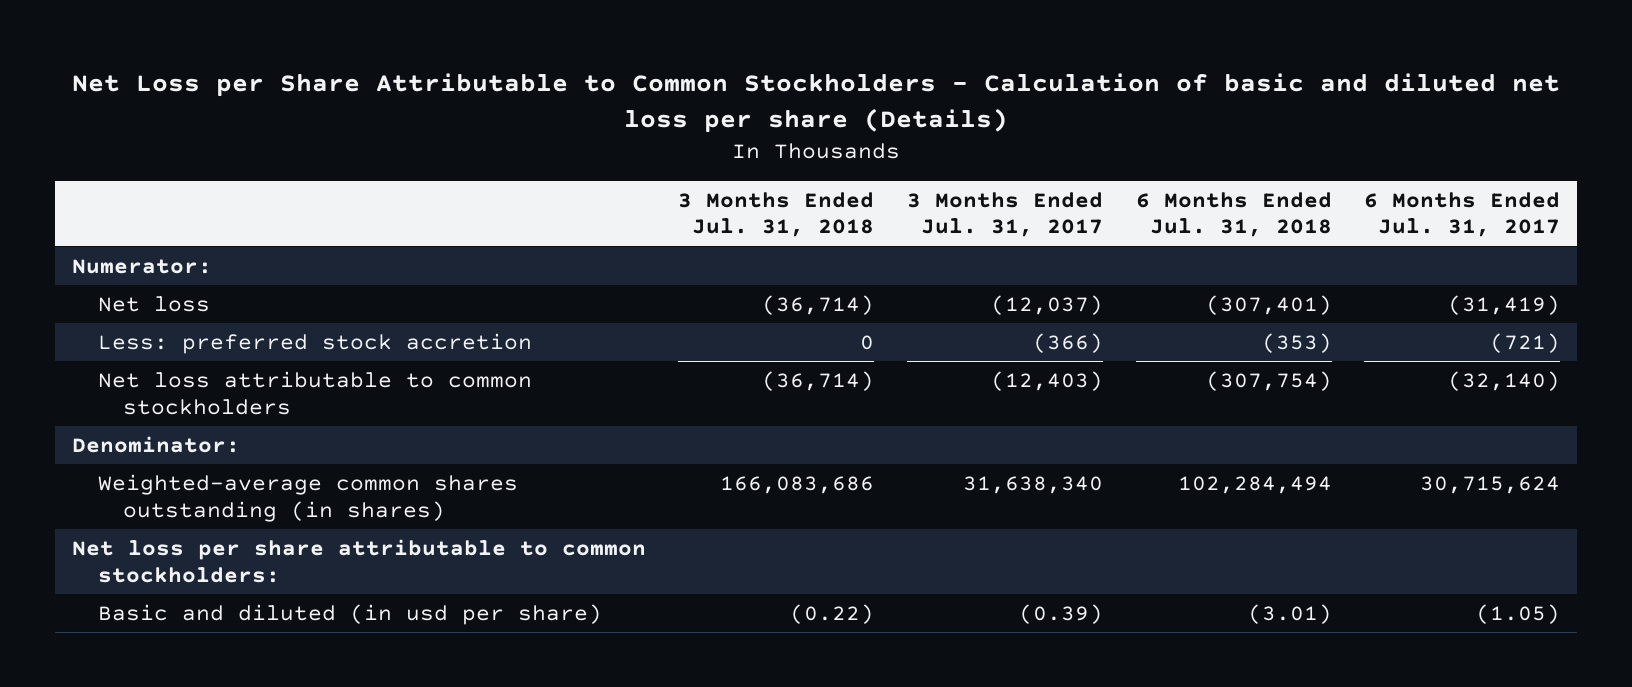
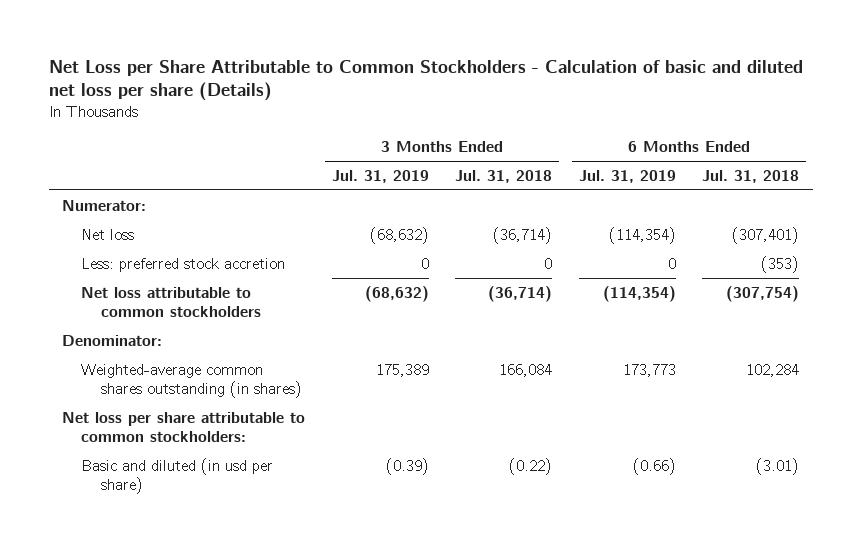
[906,191,1103,238] 3 Months Ended Jul. 31, 2017 -> none
[1364,191,1561,238] 6 Months Ended Jul. 31, 2017 -> none
none -> [331,169,429,183] Jul. 31, 2019
none -> [578,169,676,183] Jul. 31, 2019
[720,475,875,494] 166,083,686 -> [499,363,553,377] 166,084
[1177,475,1332,494] 102,284,494 -> [746,363,800,377] 102,284

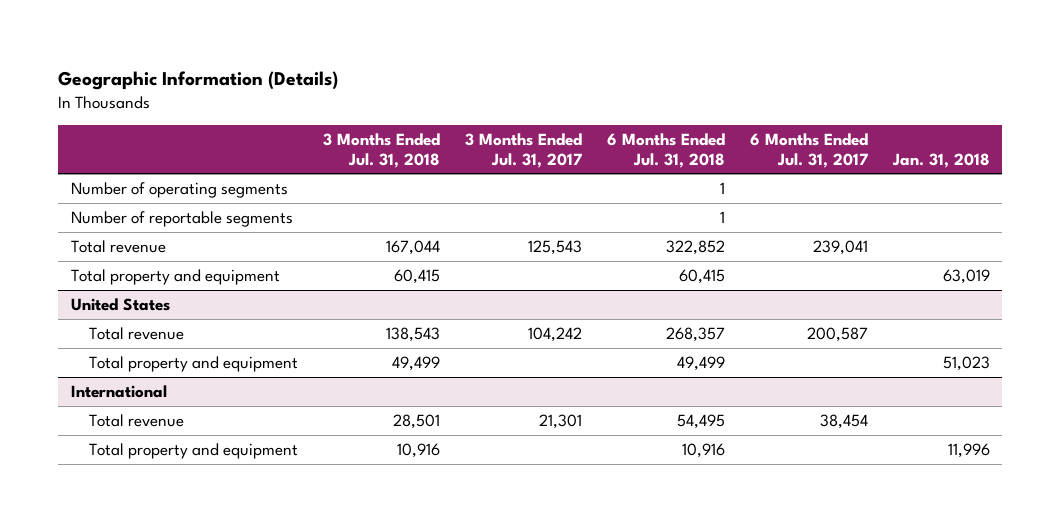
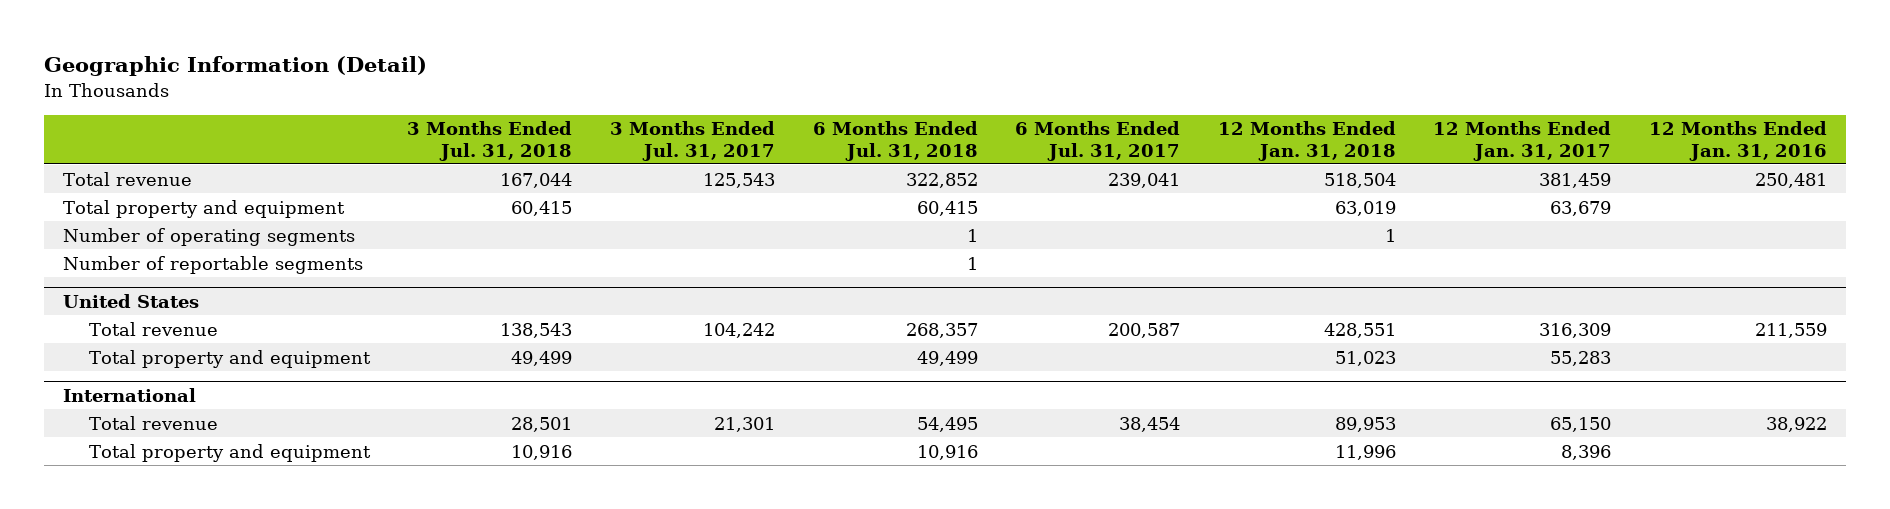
[58,70,339,90] Geographic Information (Details) -> [44,56,428,77] Geographic Information (Detail)
[891,152,990,168] Jan. 31, 2018 -> none
none -> [1217,121,1396,161] 12 Months Ended Jan. 31, 2018
none -> [1433,121,1612,161] 12 Months Ended Jan. 31, 2017
none -> [1649,121,1828,161] 12 Months Ended Jan. 31, 2016
[70,181,288,198] Number of operating segments -> [62,227,355,246] Number of operating segments
[70,210,293,227] Number of reportable segments -> [62,255,363,274] Number of reportable segments

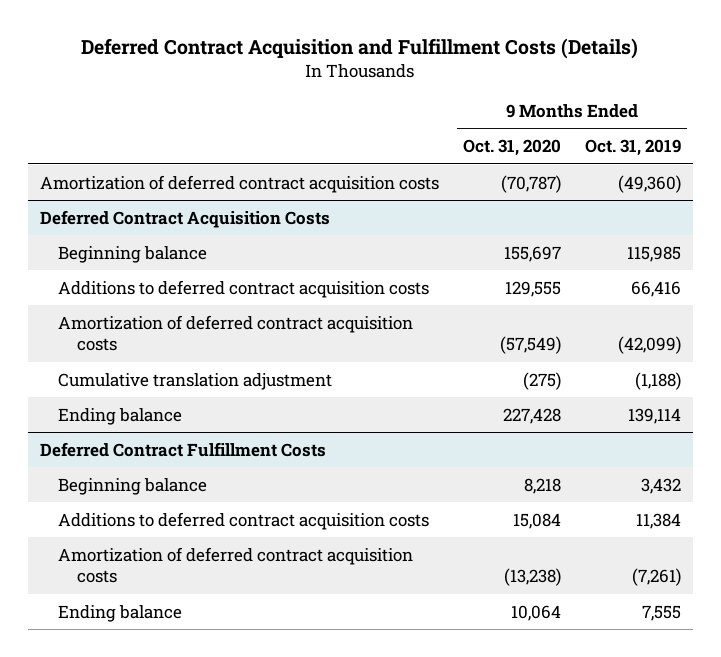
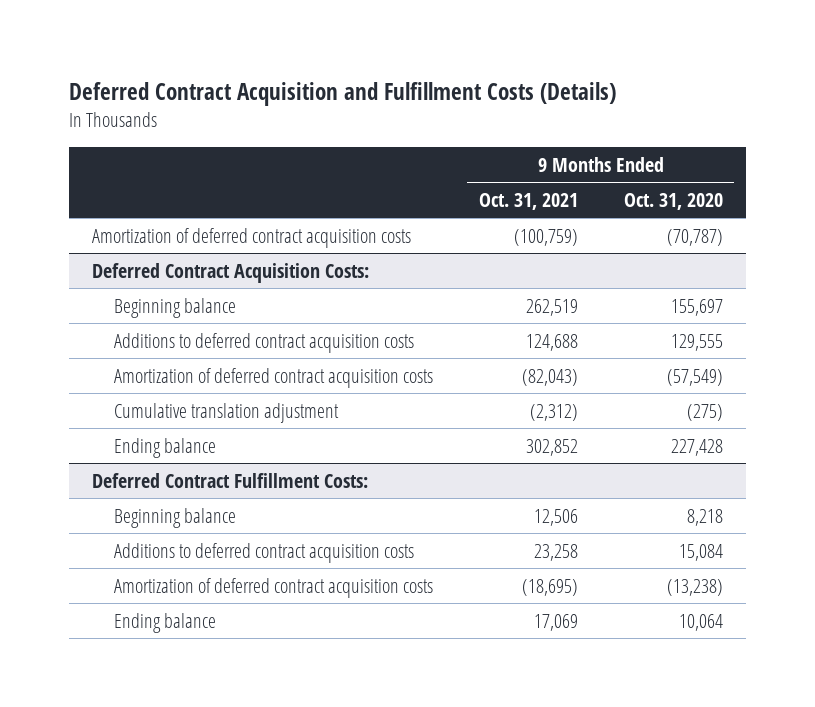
[584,139,681,157] Oct. 31, 2019 -> none
none -> [478,192,578,210] Oct. 31, 2021
[39,209,330,228] Deferred Contract Acquisition Costs -> [91,262,369,283] Deferred Contract Acquisition Costs:
[39,441,326,457] Deferred Contract Fulfillment Costs -> [91,472,368,488] Deferred Contract Fulfillment Costs:

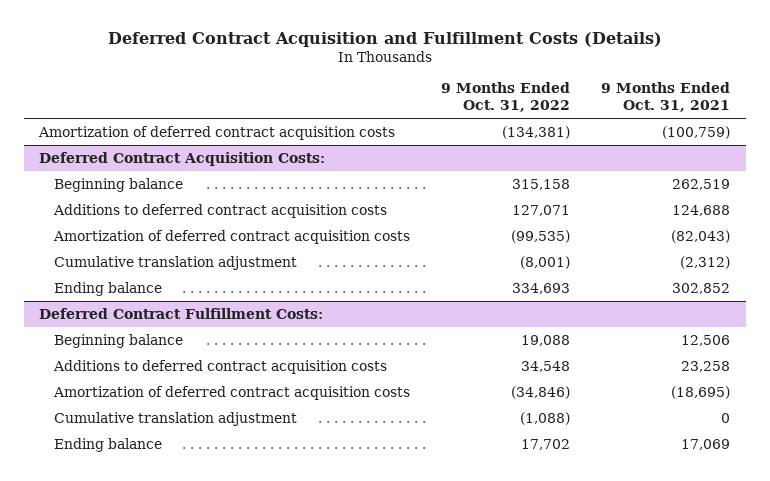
[623,192,723,210] Oct. 31, 2020 -> none
none -> [441,82,571,113] 9 Months Ended Oct. 31, 2022
none -> [53,411,297,426] Cumulative translation adjustment

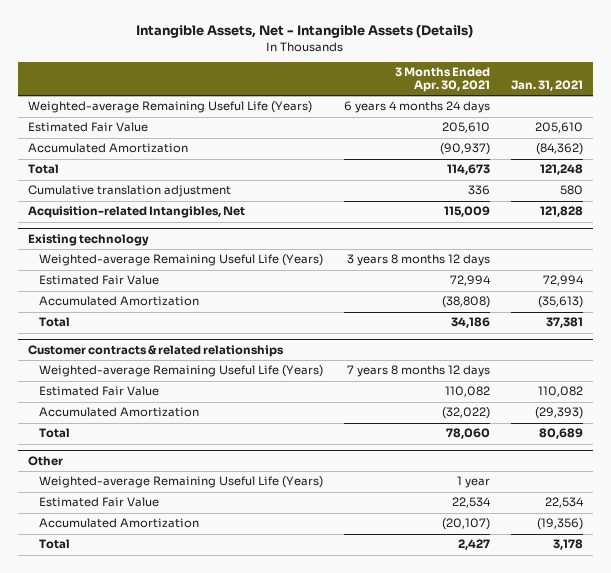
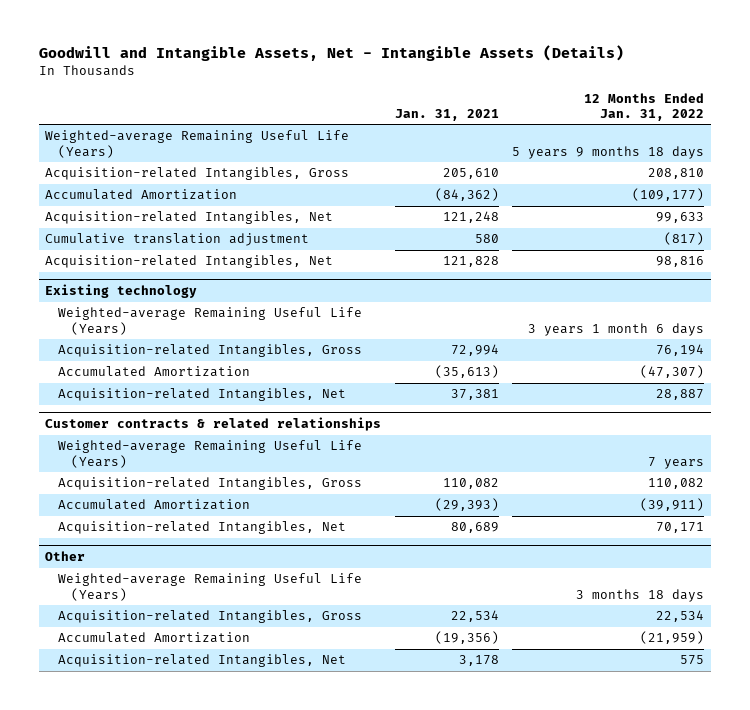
[136,24,474,39] Intangible Assets, Net - Intangible Assets (Details) -> [38,44,624,61] Goodwill and Intangible Assets, Net - Intangible Assets (Details)
[394,67,490,93] 3 Months Ended Apr. 30, 2021 -> none
none -> [584,92,705,121] 12 Months Ended Jan. 31, 2022
[28,122,149,133] Estimated Fair Value -> [45,167,350,181] Acquisition-related Intangibles, Gross
[28,164,60,175] Total -> [45,211,334,225] Acquisition-related Intangibles, Net
[38,275,159,286] Estimated Fair Value -> [57,344,362,358] Acquisition-related Intangibles, Gross
[38,317,70,328] Total -> [57,388,346,402] Acquisition-related Intangibles, Net
[38,386,159,397] Estimated Fair Value -> [57,477,362,491] Acquisition-related Intangibles, Gross
[38,428,70,439] Total -> [57,521,346,535] Acquisition-related Intangibles, Net
[38,497,159,508] Estimated Fair Value -> [57,610,362,624] Acquisition-related Intangibles, Gross
[38,539,70,550] Total -> [57,654,346,668] Acquisition-related Intangibles, Net

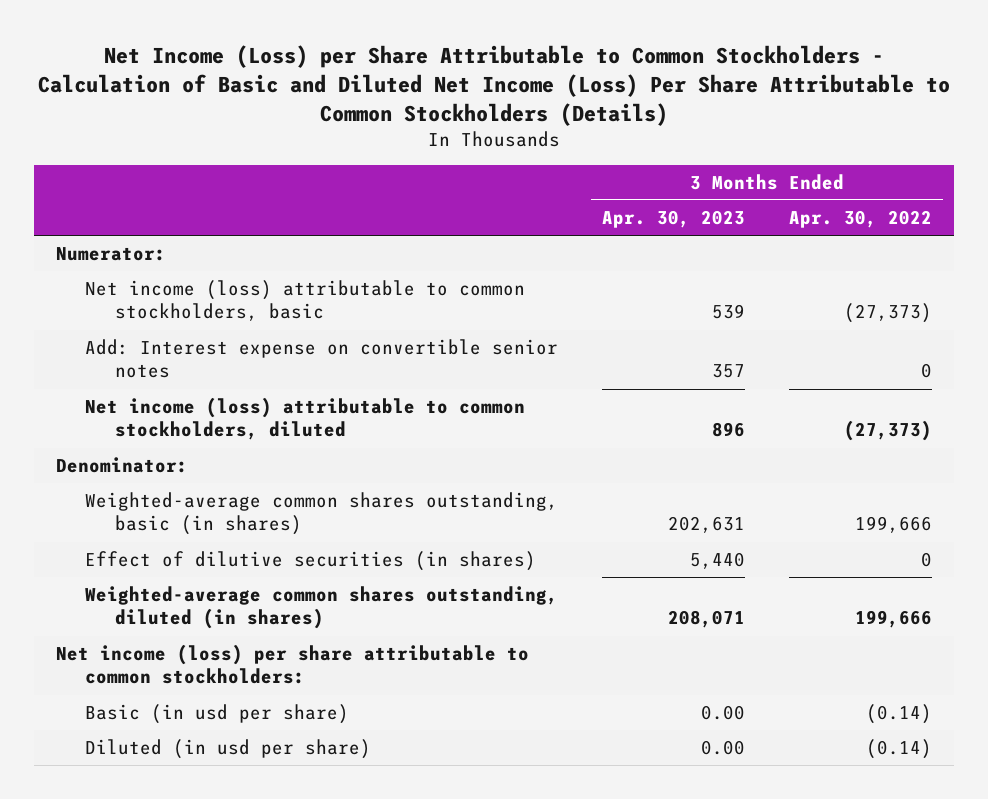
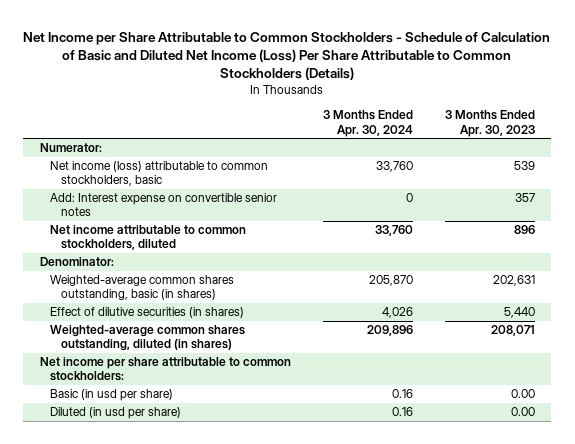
[38,44,951,126] Net Income (Loss) per Share Attributable to Common Stockholders - Calculation of Basic and Diluted Net Income (Loss) Per Share Attributable to Common Stockholders (Details) -> [23,31,551,81] Net Income per Share Attributable to Common Stockholders - Schedule of Calculation of Basic and Diluted Net Income (Loss) Per Share Attributable to Common Stockholders (Details)
[789,210,933,229] Apr. 30, 2022 -> none
none -> [322,110,413,137] 3 Months Ended Apr. 30, 2024
[85,397,526,441] Net income (loss) attributable to common stockholders, diluted -> [50,225,247,251] Net income attributable to common stockholders, diluted
[55,644,529,685] Net income (loss) per share attributable to common stockholders: -> [39,357,291,382] Net income per share attributable to common stockholders:

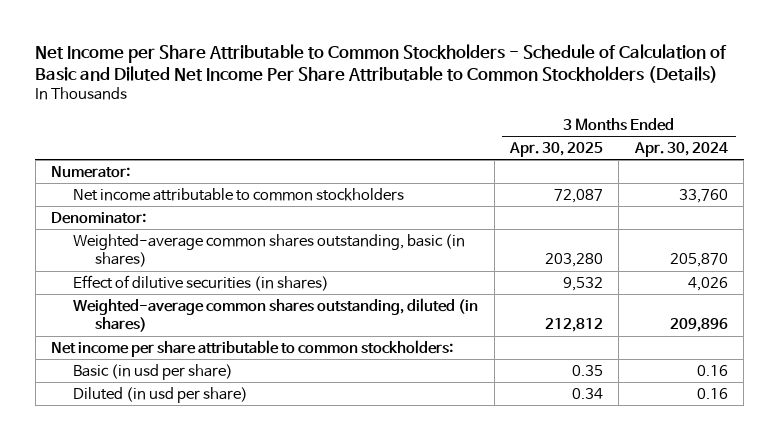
[23,31,551,81] Net Income per Share Attributable to Common Stockholders - Schedule of Calculation of Basic and Diluted Net Income (Loss) Per Share Attributable to Common Stockholders (Details) -> [35,43,728,83] Net Income per Share Attributable to Common Stockholders - Schedule of Calculation of Basic and Diluted Net Income Per Share Attributable to Common Stockholders (Details)
[445,110,536,137] 3 Months Ended Apr. 30, 2023 -> none
none -> [508,142,603,158] Apr. 30, 2025
[50,193,278,217] Add: Interest expense on convertible senior notes -> none
[50,225,247,251] Net income attributable to common stockholders, diluted -> none
[50,161,269,187] Net income (loss) attributable to common stockholders, basic -> [73,187,405,201] Net income attributable to common stockholders

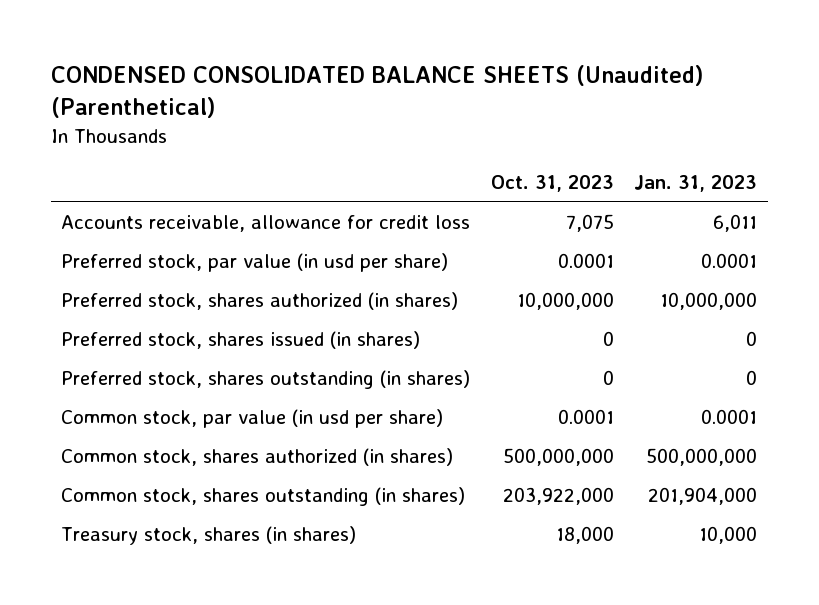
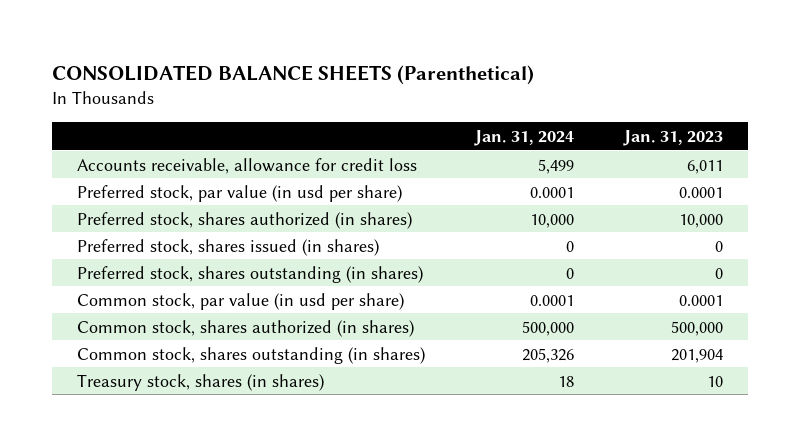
[51,64,704,118] CONDENSED CONSOLIDATED BALANCE SHEETS (Unaudited) (Parenthetical) -> [52,65,535,86] CONSOLIDATED BALANCE SHEETS (Parenthetical)
[490,175,614,193] Oct. 31, 2023 -> none
none -> [474,129,575,146] Jan. 31, 2024
[660,292,758,311] 10,000,000 -> [679,213,724,228] 10,000
[646,448,758,467] 500,000,000 -> [671,320,724,336] 500,000
[648,487,758,506] 201,904,000 -> [671,348,724,363] 201,904
[699,526,758,545] 10,000 -> [707,375,724,387] 10

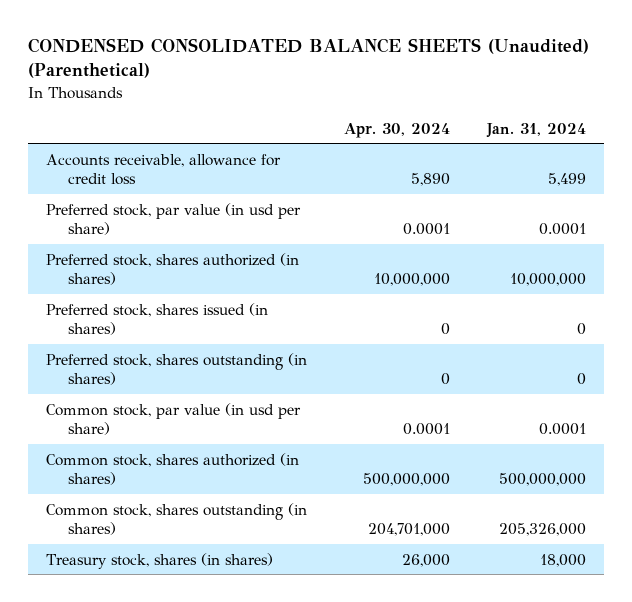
[52,65,535,86] CONSOLIDATED BALANCE SHEETS (Parenthetical) -> [28,38,590,79] CONDENSED CONSOLIDATED BALANCE SHEETS (Unaudited) (Parenthetical)
[623,129,724,146] Jan. 31, 2023 -> none
none -> [344,122,451,138] Apr. 30, 2024
[530,213,575,228] 10,000 -> [509,272,586,286] 10,000,000
[522,320,575,336] 500,000 -> [498,472,586,486] 500,000,000
[522,347,575,363] 205,326 -> [498,522,586,536] 205,326,000
[558,375,575,387] 18 -> [539,553,586,567] 18,000

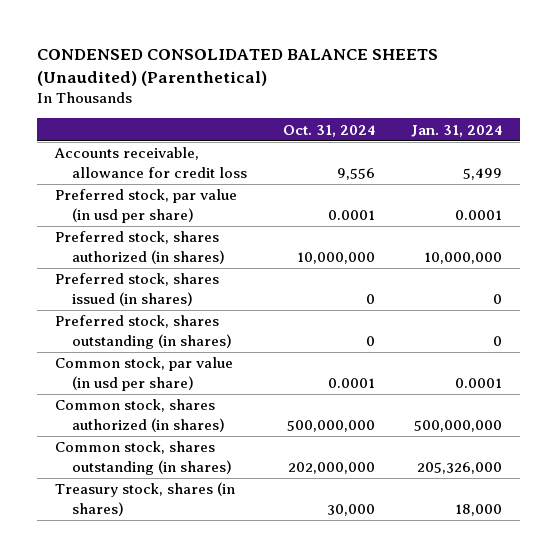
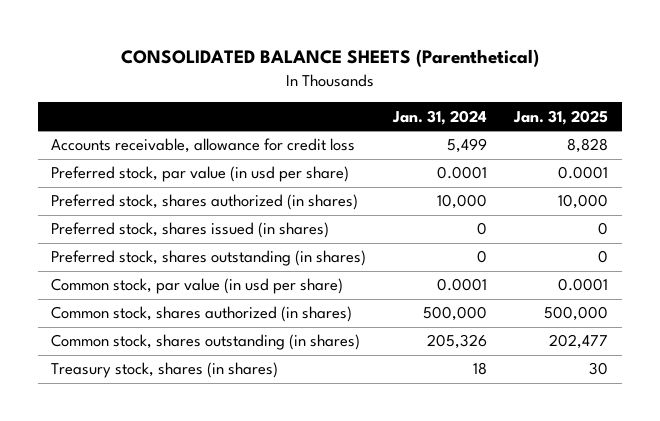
[37,49,439,87] CONDENSED CONSOLIDATED BALANCE SHEETS (Unaudited) (Parenthetical) -> [120,49,539,68] CONSOLIDATED BALANCE SHEETS (Parenthetical)
[283,124,376,137] Oct. 31, 2024 -> none
none -> [513,109,609,125] Jan. 31, 2025
[423,251,502,264] 10,000,000 -> [437,194,488,210] 10,000
[413,419,502,432] 500,000,000 -> [423,306,488,322] 500,000
[416,461,502,474] 205,326,000 -> [427,334,488,350] 205,326
[454,503,502,516] 18,000 -> [473,362,488,376] 18

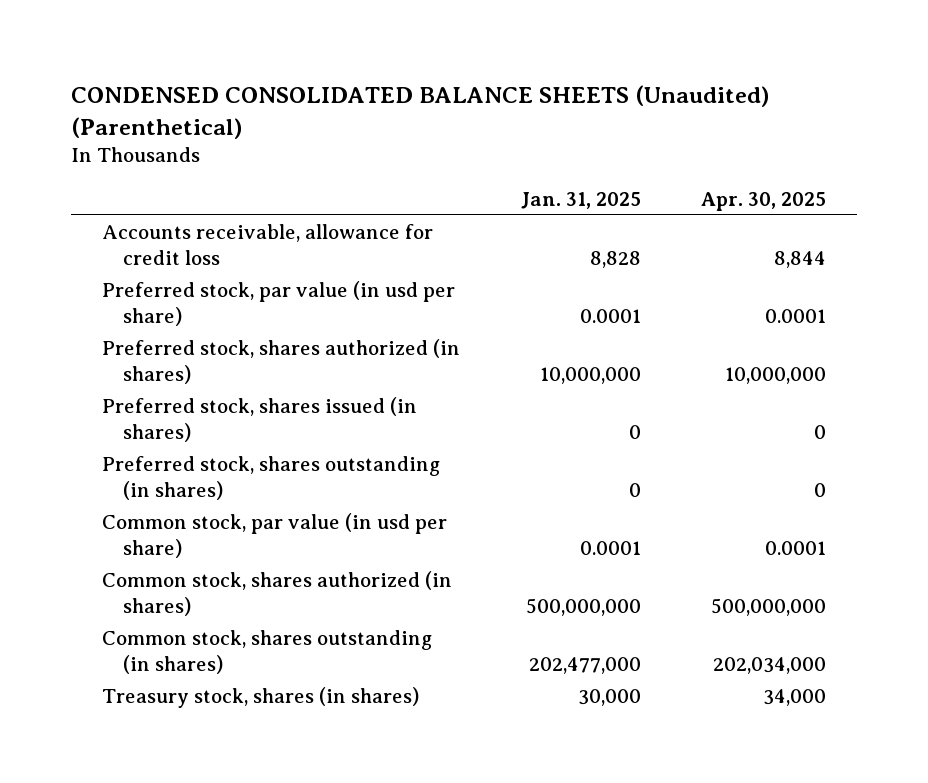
[120,49,539,68] CONSOLIDATED BALANCE SHEETS (Parenthetical) -> [71,84,770,139] CONDENSED CONSOLIDATED BALANCE SHEETS (Unaudited) (Parenthetical)
[392,109,488,125] Jan. 31, 2024 -> none
none -> [701,191,827,211] Apr. 30, 2025
[558,194,609,210] 10,000 -> [539,366,641,384] 10,000,000
[544,306,609,322] 500,000 -> [525,597,641,616] 500,000,000
[549,334,609,350] 202,477 -> [528,656,641,674] 202,477,000
[589,362,609,376] 30 -> [577,689,641,707] 30,000

